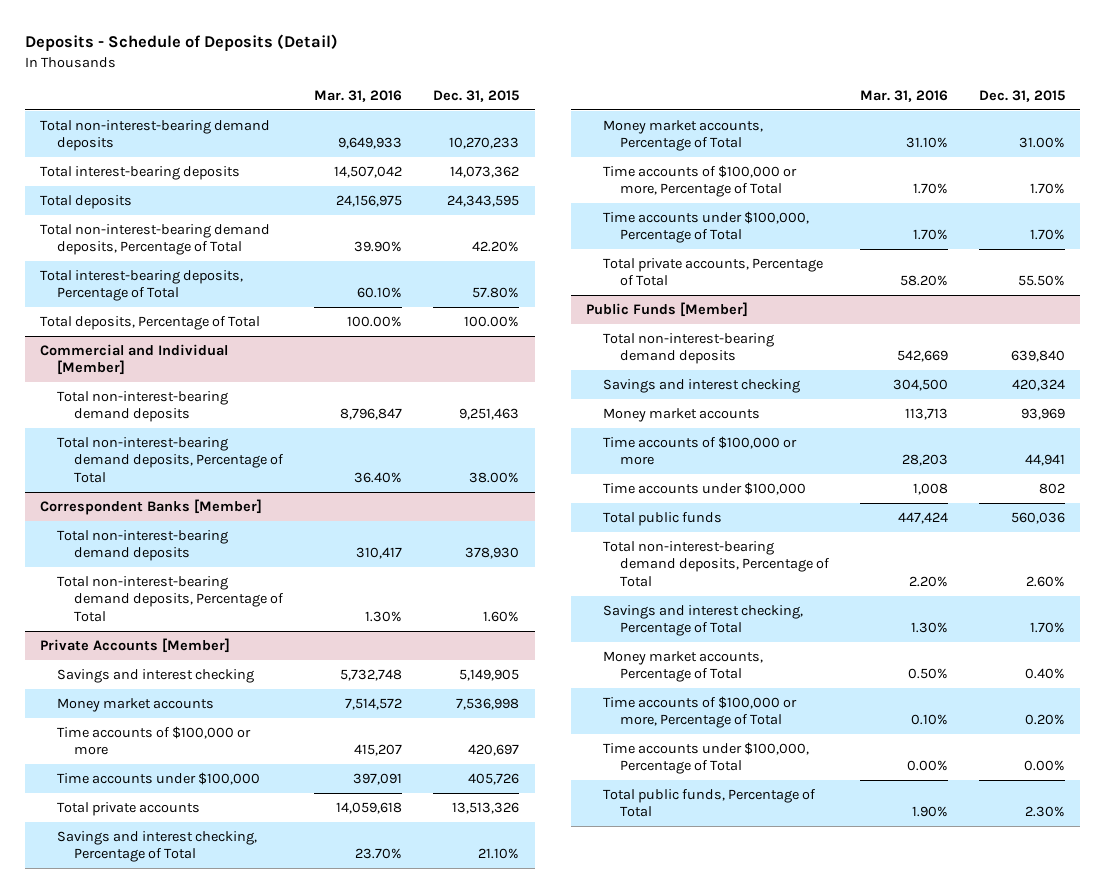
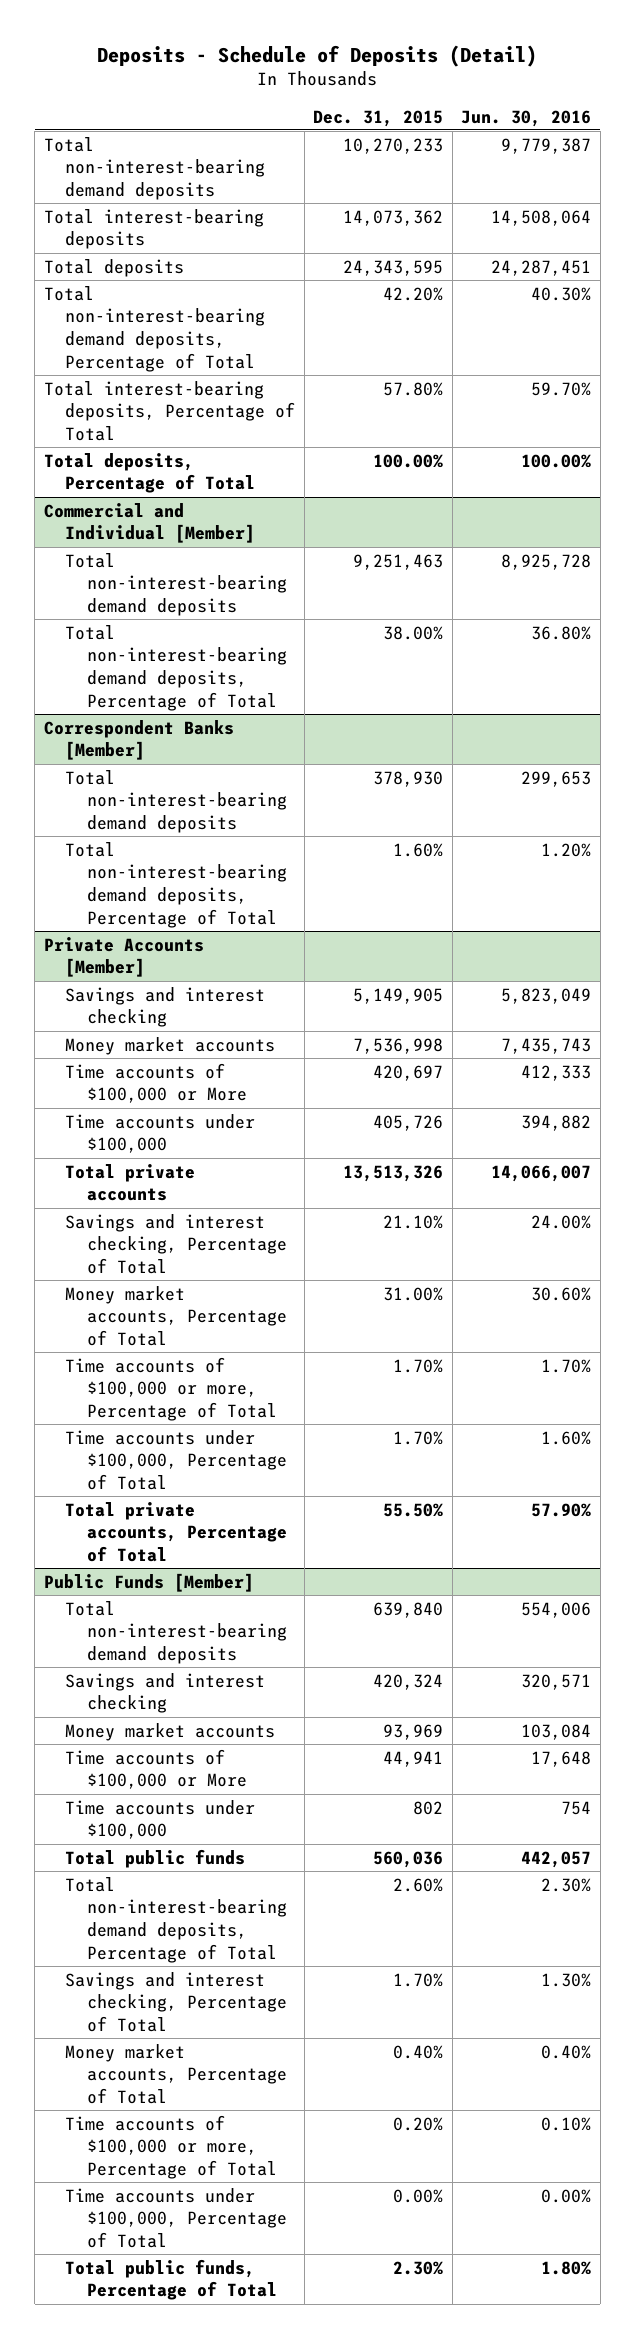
[314,89,403,102] Mar. 31, 2016 -> none
none -> [461,109,592,127] Jun. 30, 2016
[57,725,252,756] Time accounts of $100,000 or more -> [65,1062,247,1104] Time accounts of $100,000 or More
[603,435,798,466] Time accounts of $100,000 or more -> [65,1748,247,1790] Time accounts of $100,000 or More

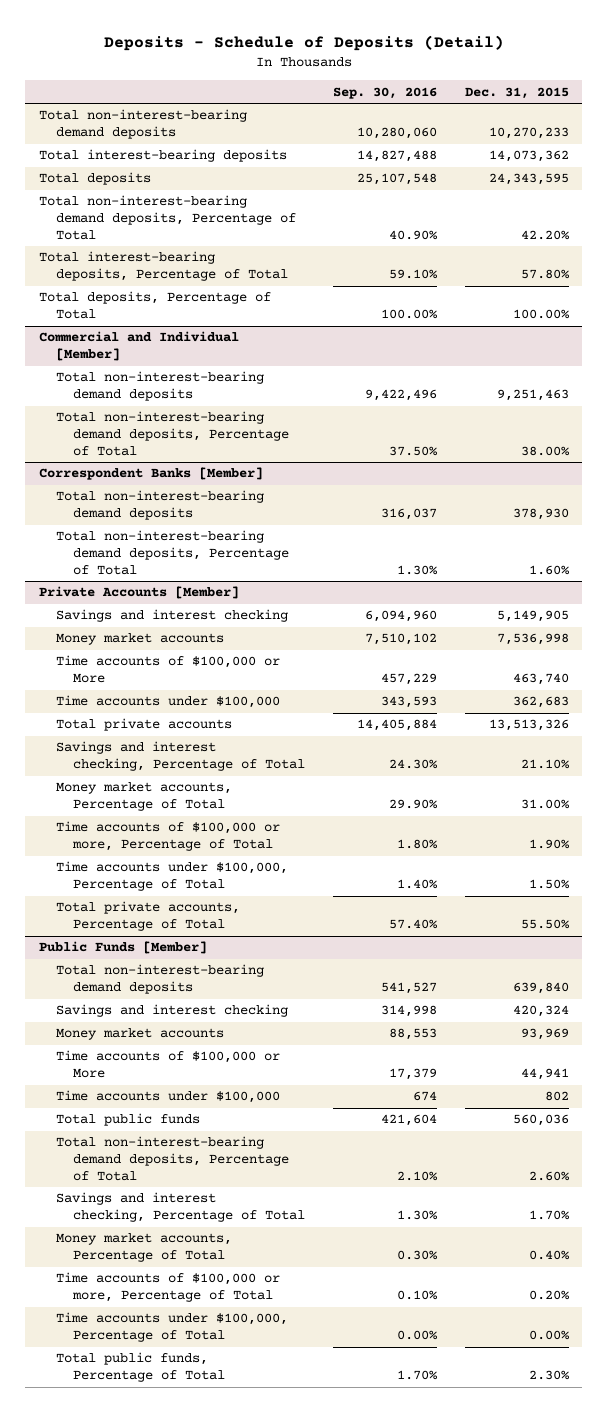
[461,109,592,127] Jun. 30, 2016 -> none
none -> [332,86,437,99] Sep. 30, 2016
[373,1064,444,1081] 420,697 -> [512,673,569,686] 463,740
[373,1114,444,1131] 405,726 -> [512,696,569,709] 362,683
[393,1358,444,1373] 1.70% -> [528,839,570,850] 1.90%
[393,1430,444,1445] 1.70% -> [528,879,570,890] 1.50%

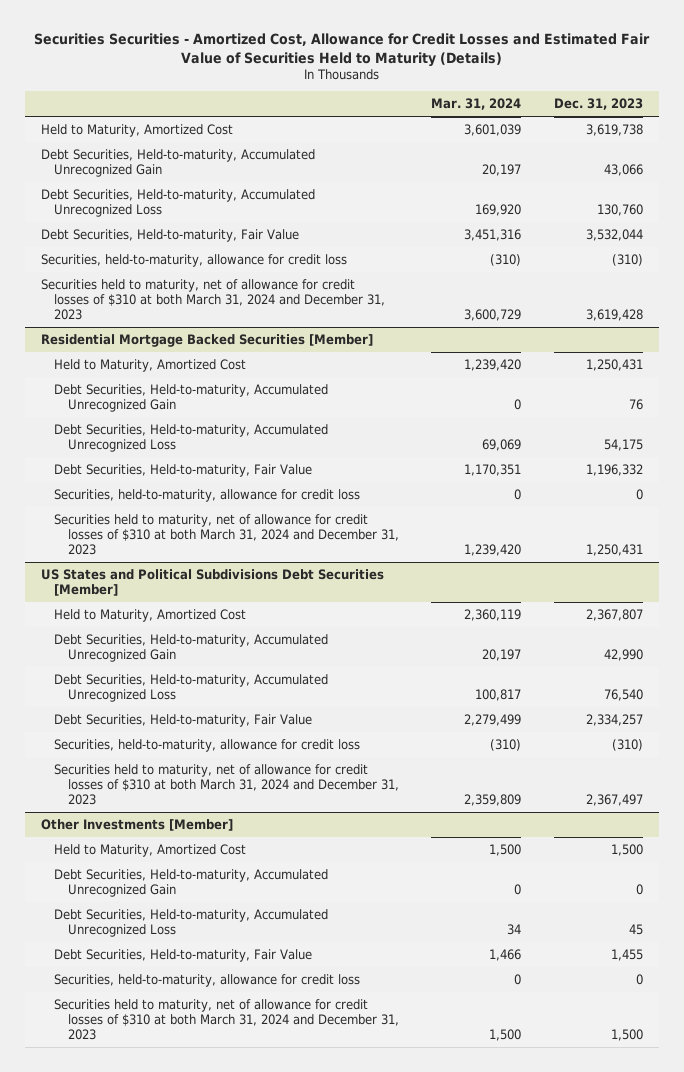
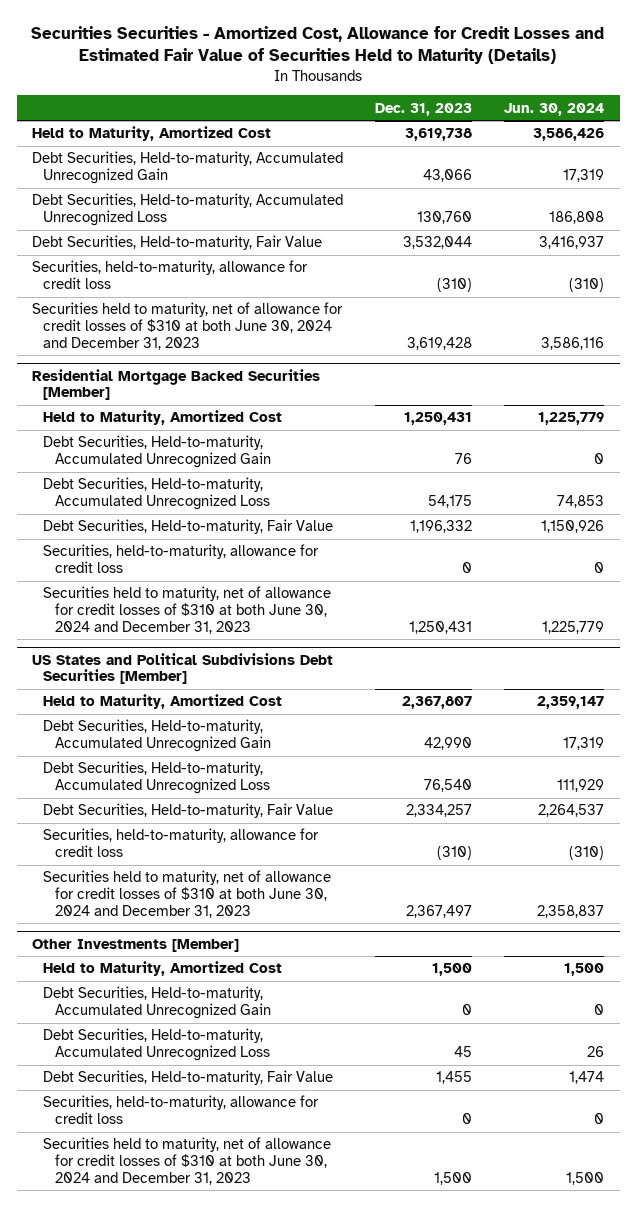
[431,98,522,111] Mar. 31, 2024 -> none
none -> [503,102,604,116] Jun. 30, 2024
[40,278,386,321] Securities held to maturity, net of allowance for credit losses of $310 at both March 31, 2024 and December 31, 2023 -> [32,302,344,350] Securities held to maturity, net of allowance for credit losses of $310 at both June 30, 2024 and December 31, 2023
[54,513,399,556] Securities held to maturity, net of allowance for credit losses of $310 at both March 31, 2024 and December 31, 2023 -> [43,586,332,634] Securities held to maturity, net of allowance for credit losses of $310 at both June 30, 2024 and December 31, 2023
[54,763,399,806] Securities held to maturity, net of allowance for credit losses of $310 at both March 31, 2024 and December 31, 2023 -> [43,870,332,918] Securities held to maturity, net of allowance for credit losses of $310 at both June 30, 2024 and December 31, 2023
[54,998,399,1041] Securities held to maturity, net of allowance for credit losses of $310 at both March 31, 2024 and December 31, 2023 -> [43,1137,332,1185] Securities held to maturity, net of allowance for credit losses of $310 at both June 30, 2024 and December 31, 2023

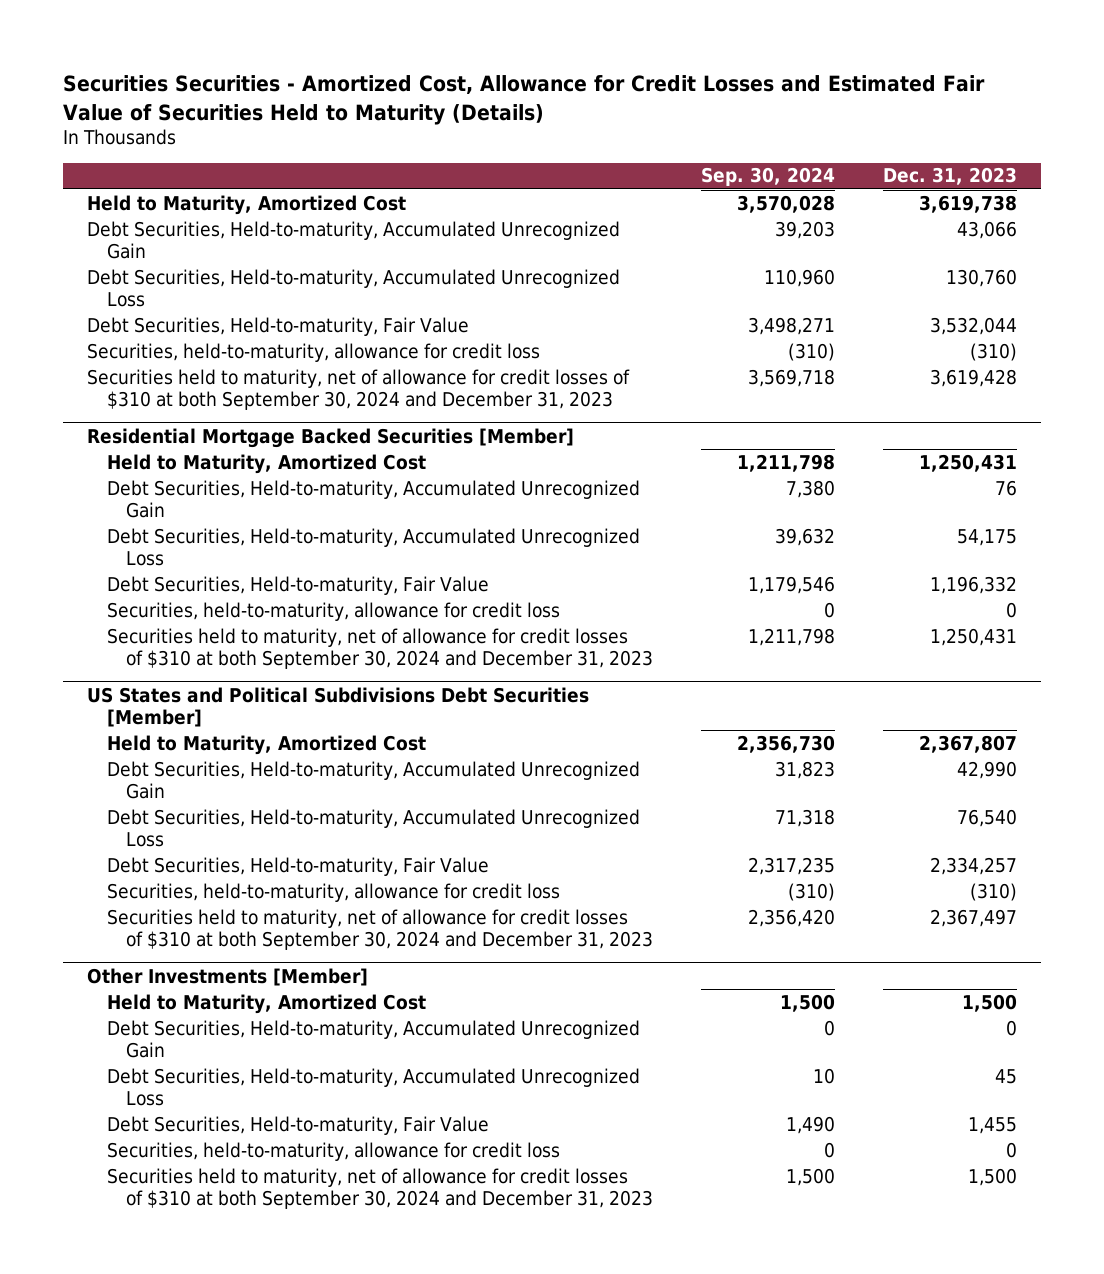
[503,102,604,116] Jun. 30, 2024 -> none
none -> [701,167,836,187] Sep. 30, 2024
[32,302,344,350] Securities held to maturity, net of allowance for credit losses of $310 at both June 30, 2024 and December 31, 2023 -> [86,368,630,410] Securities held to maturity, net of allowance for credit losses of $310 at both September 30, 2024 and December 31, 2023
[43,586,332,634] Securities held to maturity, net of allowance for credit losses of $310 at both June 30, 2024 and December 31, 2023 -> [106,627,654,669] Securities held to maturity, net of allowance for credit losses of $310 at both September 30, 2024 and December 31, 2023
[43,870,332,918] Securities held to maturity, net of allowance for credit losses of $310 at both June 30, 2024 and December 31, 2023 -> [106,908,654,950] Securities held to maturity, net of allowance for credit losses of $310 at both September 30, 2024 and December 31, 2023
[43,1137,332,1185] Securities held to maturity, net of allowance for credit losses of $310 at both June 30, 2024 and December 31, 2023 -> [106,1167,654,1209] Securities held to maturity, net of allowance for credit losses of $310 at both September 30, 2024 and December 31, 2023

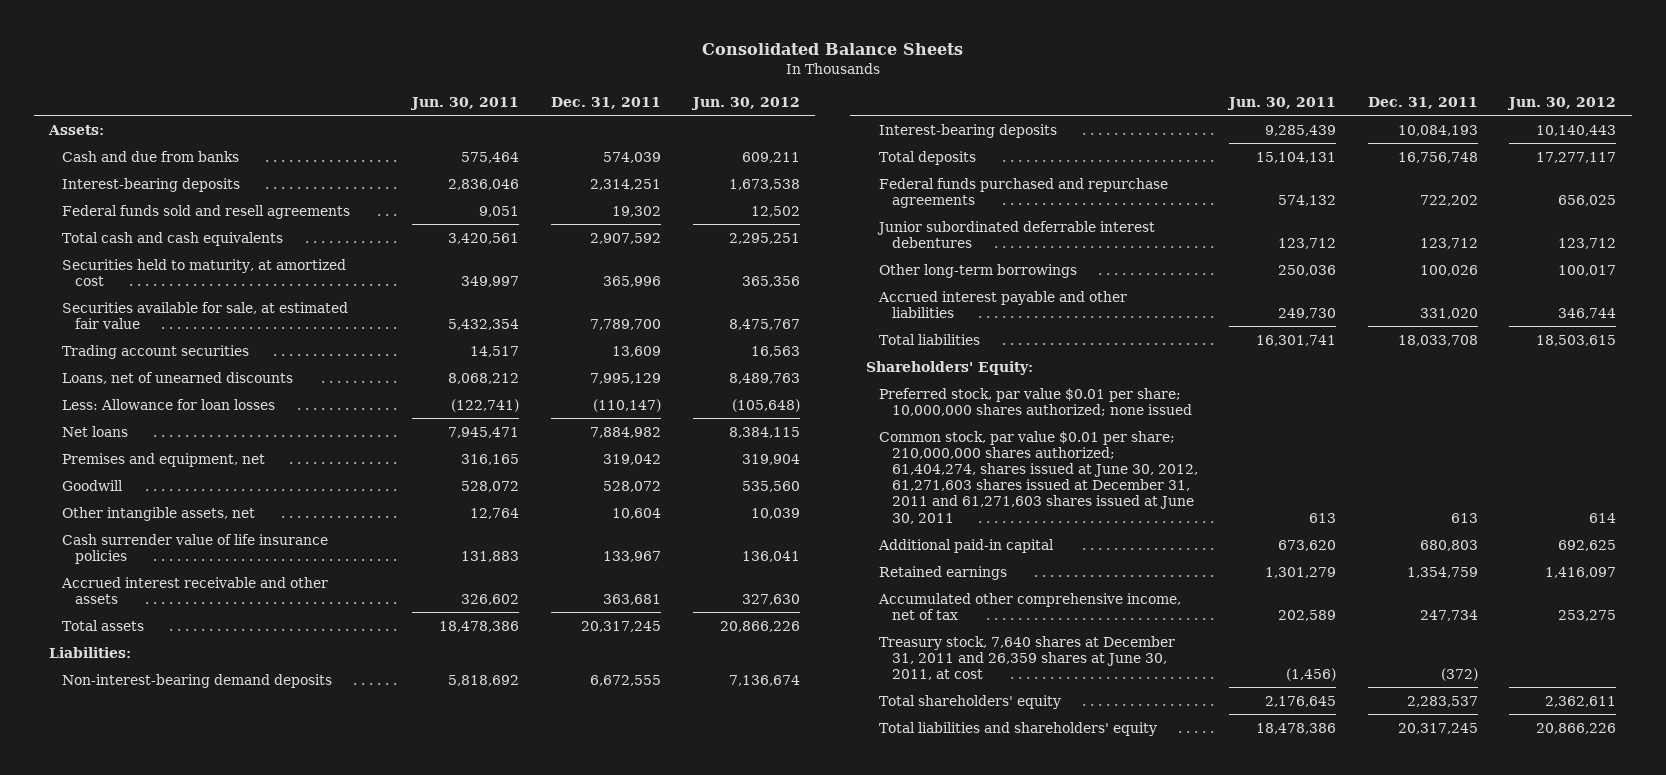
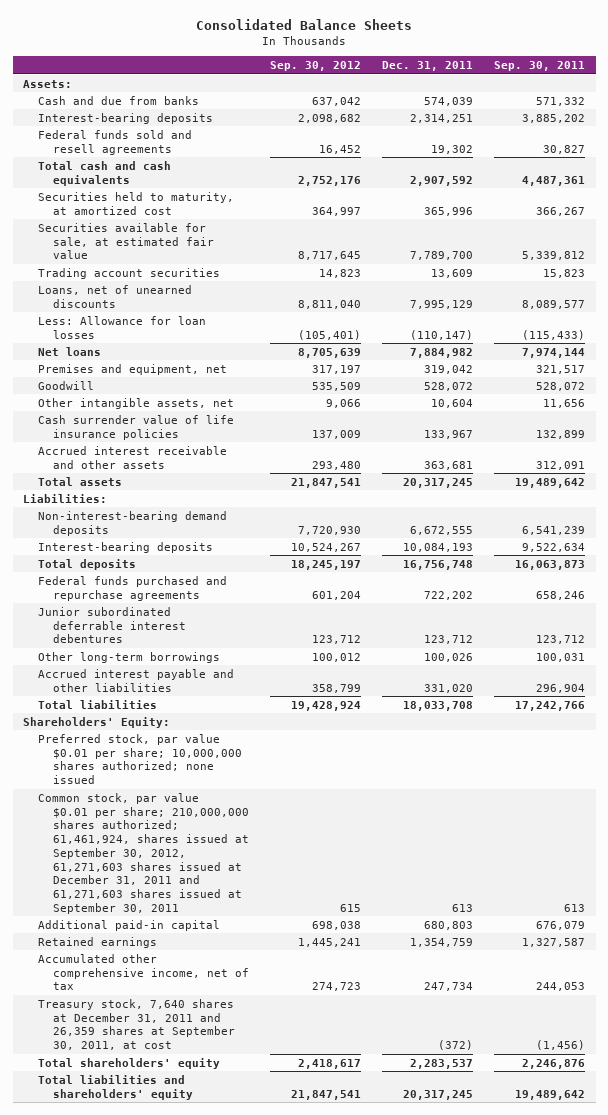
[410,96,520,110] Jun. 30, 2011 -> none
[690,96,800,110] Jun. 30, 2012 -> none
none -> [269,60,361,71] Sep. 30, 2012
none -> [494,60,586,71] Sep. 30, 2011
[878,430,1198,524] Common stock, par value $0.01 per share; 210,000,000 shares authorized; 61,404,274, shares issued at June 30, 2012, 61,271,603 shares issued at December 31, 2011 and 61,271,603 shares issued at June 30, 2011 -> [37,792,249,914] Common stock, par value $0.01 per share; 210,000,000 shares authorized; 61,461,924, shares issued at September 30, 2012, 61,271,603 shares issued at December 31, 2011 and 61,271,603 shares issued at September 30, 2011
[878,635,1175,681] Treasury stock, 7,640 shares at December 31, 2011 and 26,359 shares at June 30, 2011, at cost -> [37,998,235,1051] Treasury stock, 7,640 shares at December 31, 2011 and 26,359 shares at September 30, 2011, at cost

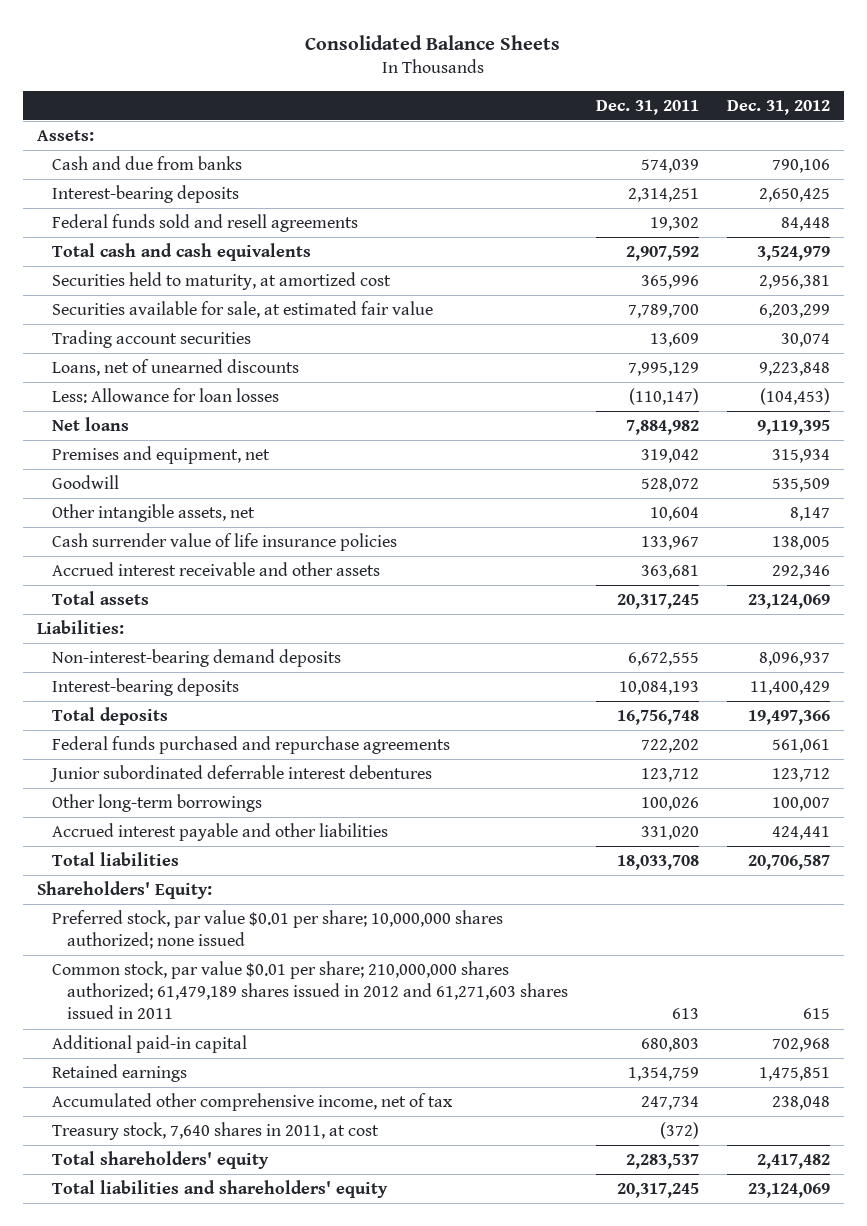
[269,60,361,71] Sep. 30, 2012 -> none
[494,60,586,71] Sep. 30, 2011 -> none
none -> [727,99,831,115] Dec. 31, 2012
[37,792,249,914] Common stock, par value $0.01 per share; 210,000,000 shares authorized; 61,461,924, shares issued at September 30, 2012, 61,271,603 shares issued at December 31, 2011 and 61,271,603 shares issued at September 30, 2011 -> [52,960,569,1020] Common stock, par value $0.01 per share; 210,000,000 shares authorized; 61,479,189 shares issued in 2012 and 61,271,603 shares issued in 2011
[37,998,235,1051] Treasury stock, 7,640 shares at December 31, 2011 and 26,359 shares at September 30, 2011, at cost -> [52,1121,380,1140] Treasury stock, 7,640 shares in 2011, at cost

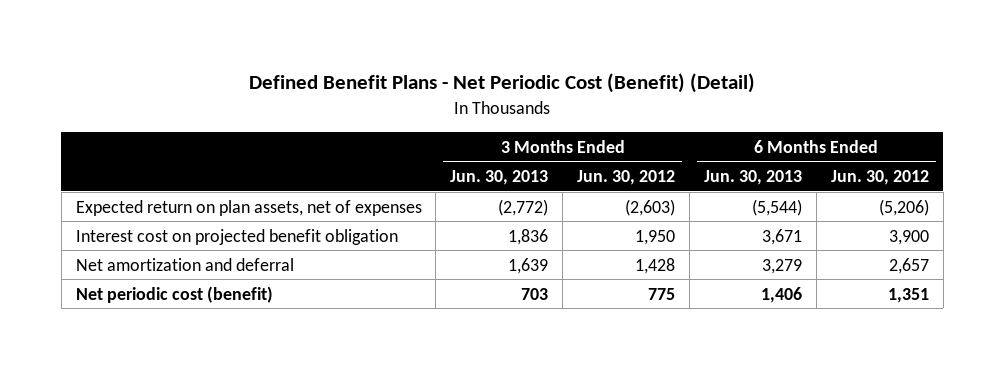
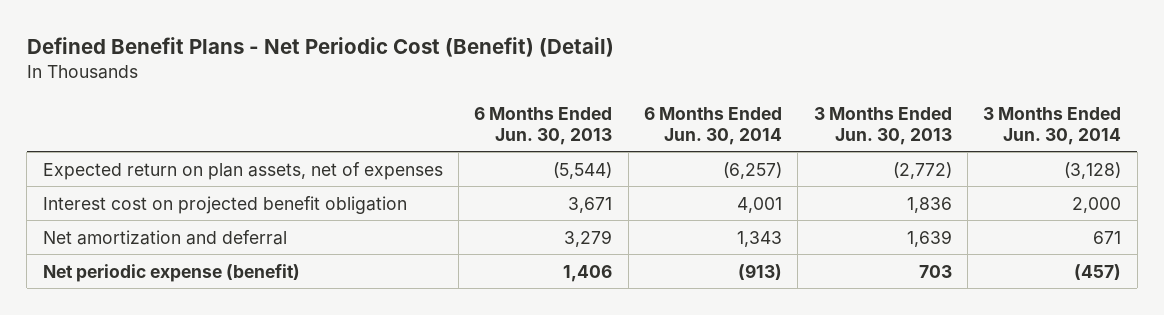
[577,169,676,185] Jun. 30, 2012 -> none
[830,169,929,185] Jun. 30, 2012 -> none
none -> [643,106,782,145] 6 Months Ended Jun. 30, 2014
none -> [983,106,1122,145] 3 Months Ended Jun. 30, 2014
[75,285,273,303] Net periodic cost (benefit) -> [42,263,300,282] Net periodic expense (benefit)

